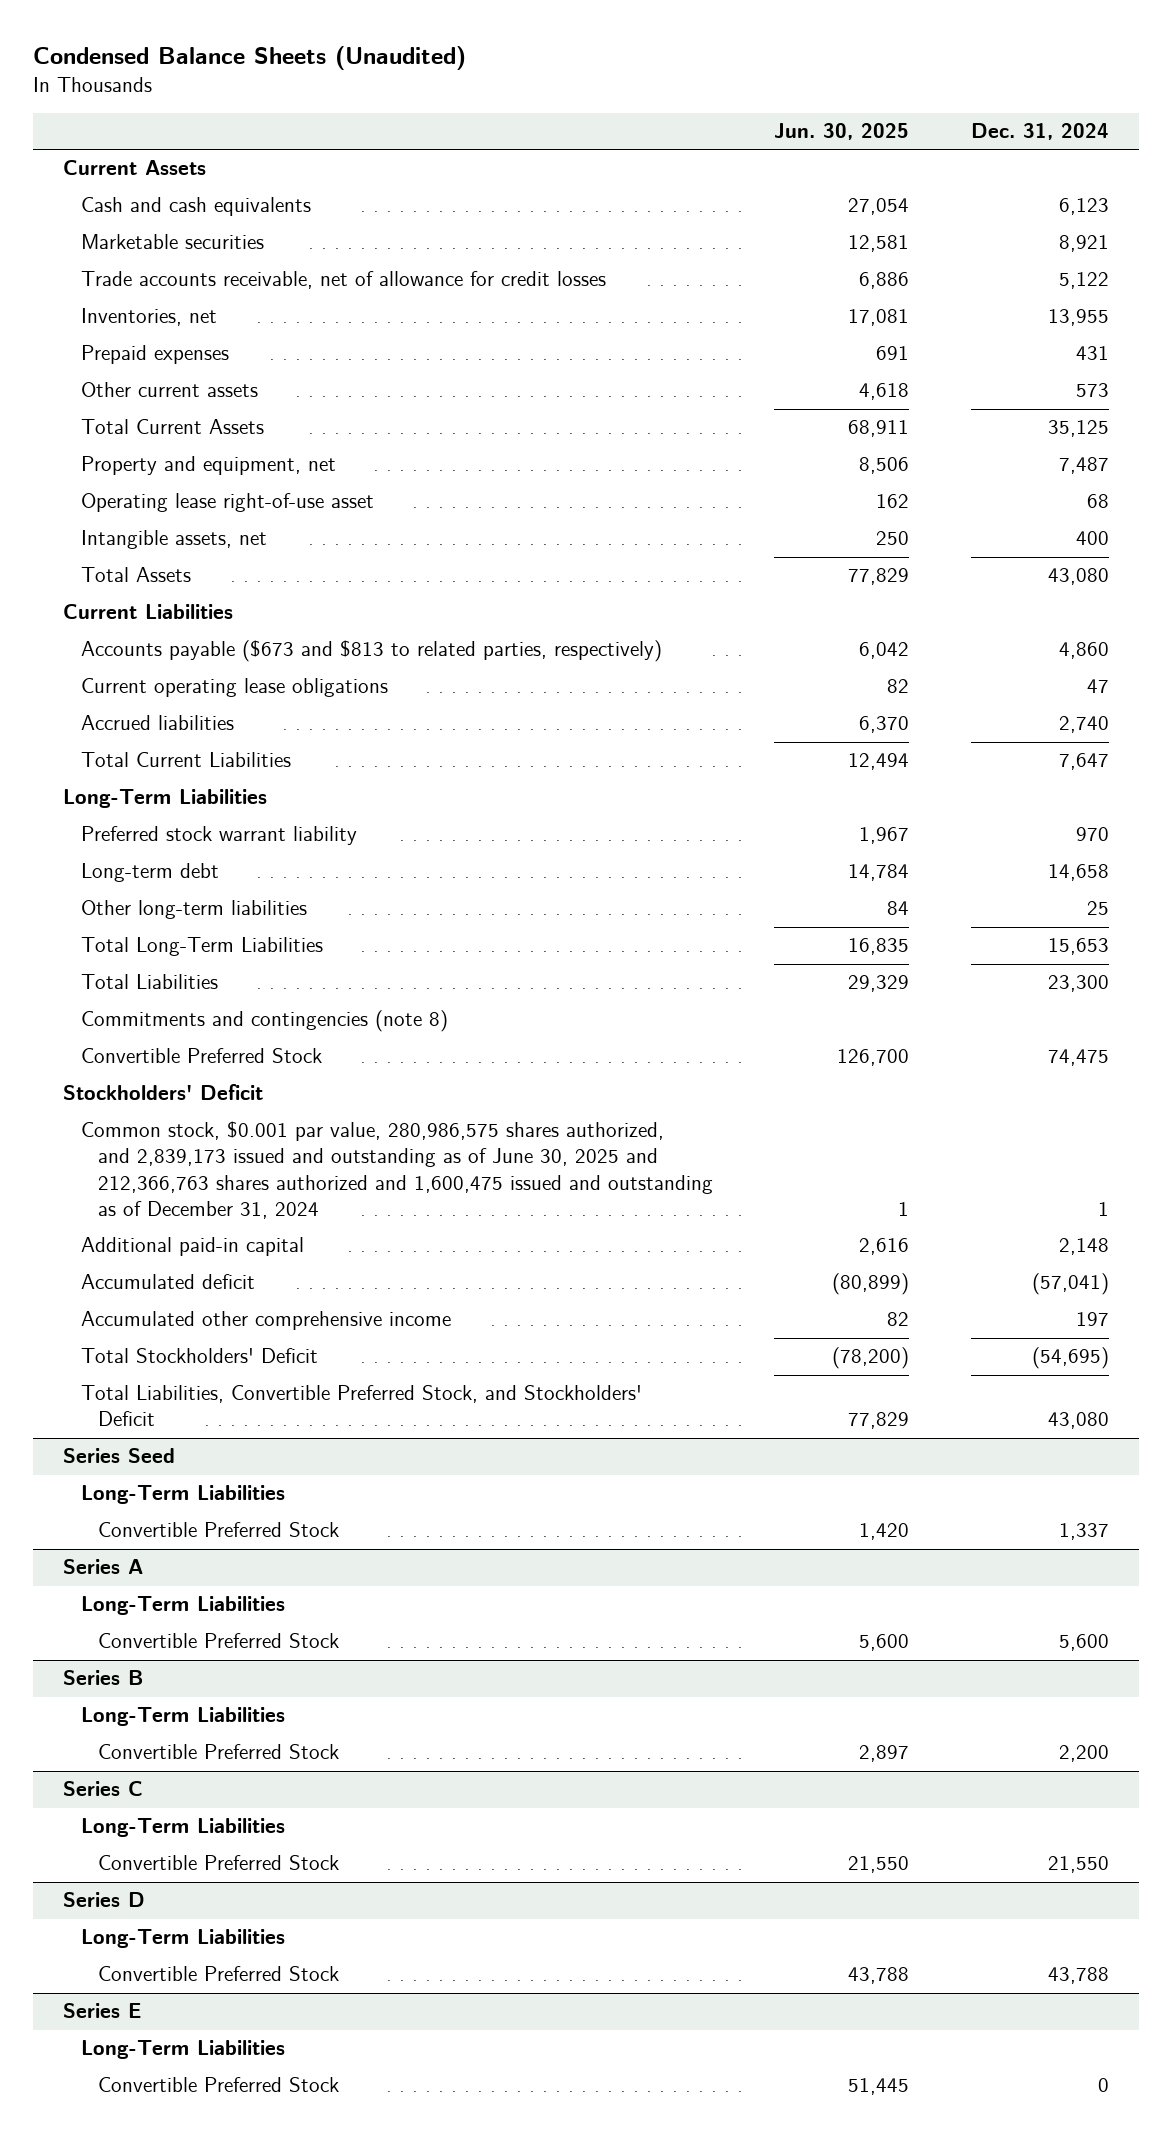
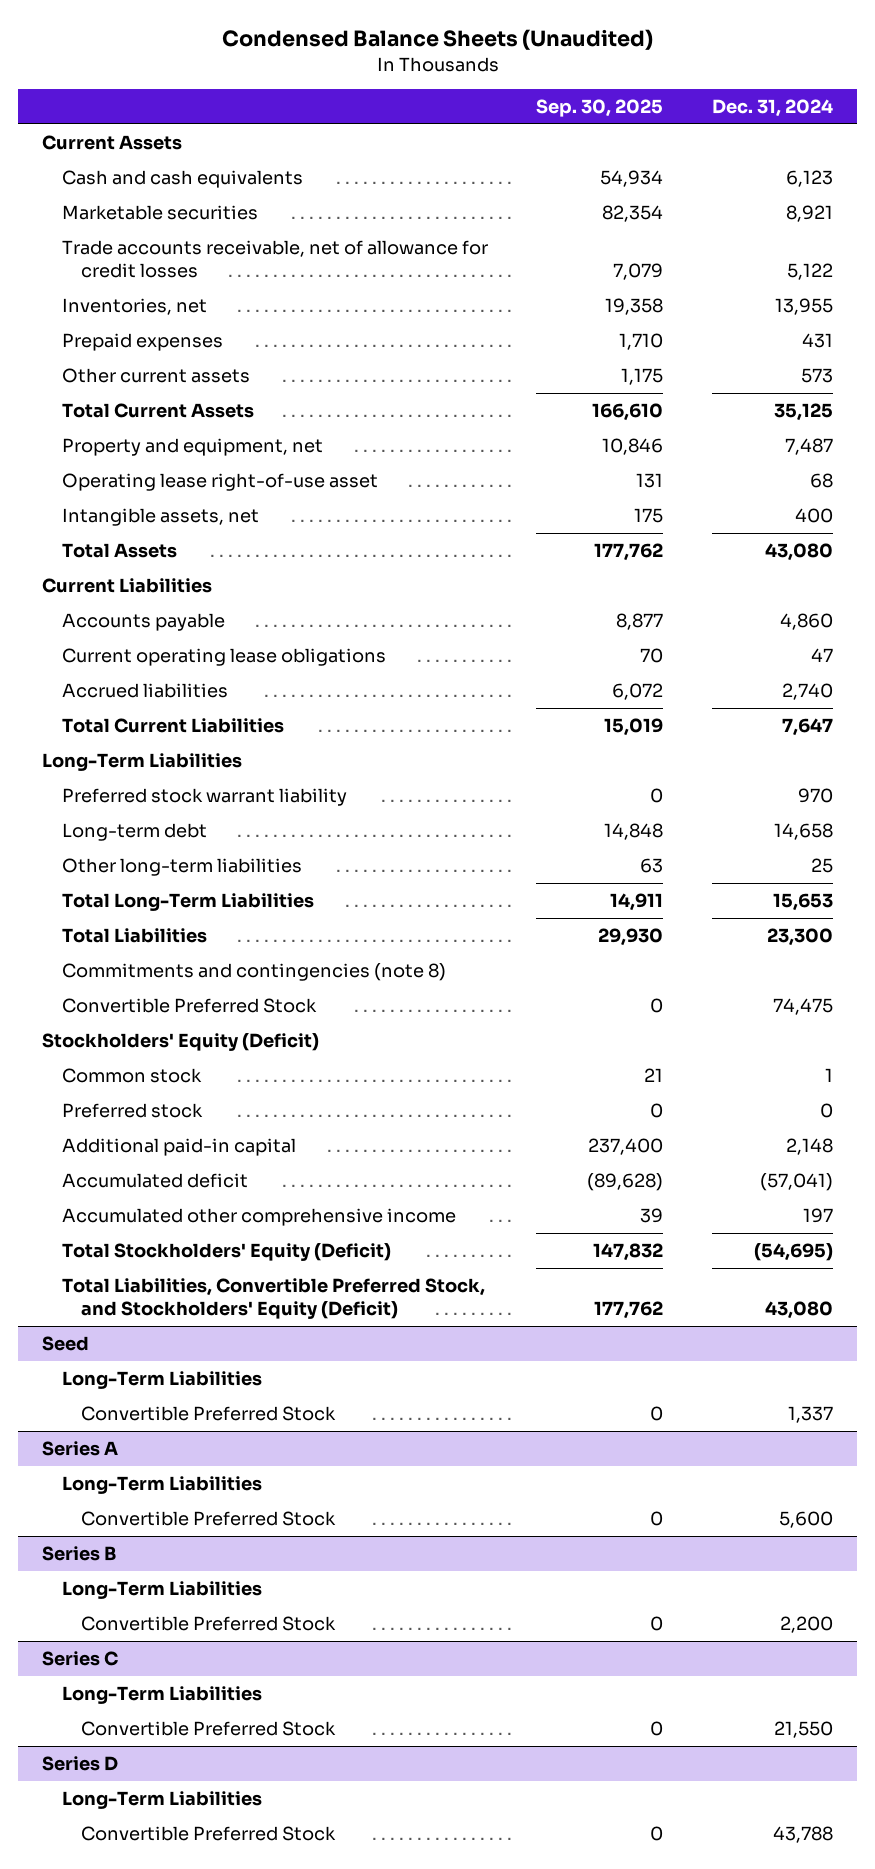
[774,123,910,141] Jun. 30, 2025 -> none
none -> [536,99,664,118] Sep. 30, 2025
[80,640,662,663] Accounts payable ($673 and $813 to related parties, respectively) -> [61,612,225,631] Accounts payable
[63,1084,264,1101] Stockholders' Deficit -> [42,1032,320,1051] Stockholders' Equity (Deficit)
[80,1121,713,1219] Common stock, $0.001 par value, 280,986,575 shares authorized, and 2,839,173 issued and outstanding as of June 30, 2025 and 212,366,763 shares authorized and 1,600,475 issued and outstanding as of December 31, 2024 -> [61,1067,202,1083] Common stock
none -> [61,1102,203,1118] Preferred stock
[80,1348,318,1364] Total Stockholders' Deficit -> [61,1242,391,1261] Total Stockholders' Equity (Deficit)
[80,1385,642,1427] Total Liabilities, Convertible Preferred Stock, and Stockholders' Deficit -> [61,1277,485,1320] Total Liabilities, Convertible Preferred Stock, and Stockholders' Equity (Deficit)
[63,1448,176,1464] Series Seed -> [42,1335,90,1351] Seed
[63,2003,142,2019] Series E -> none
[80,2040,285,2060] Long-Term Liabilities -> none
[97,2077,339,2093] Convertible Preferred Stock -> none

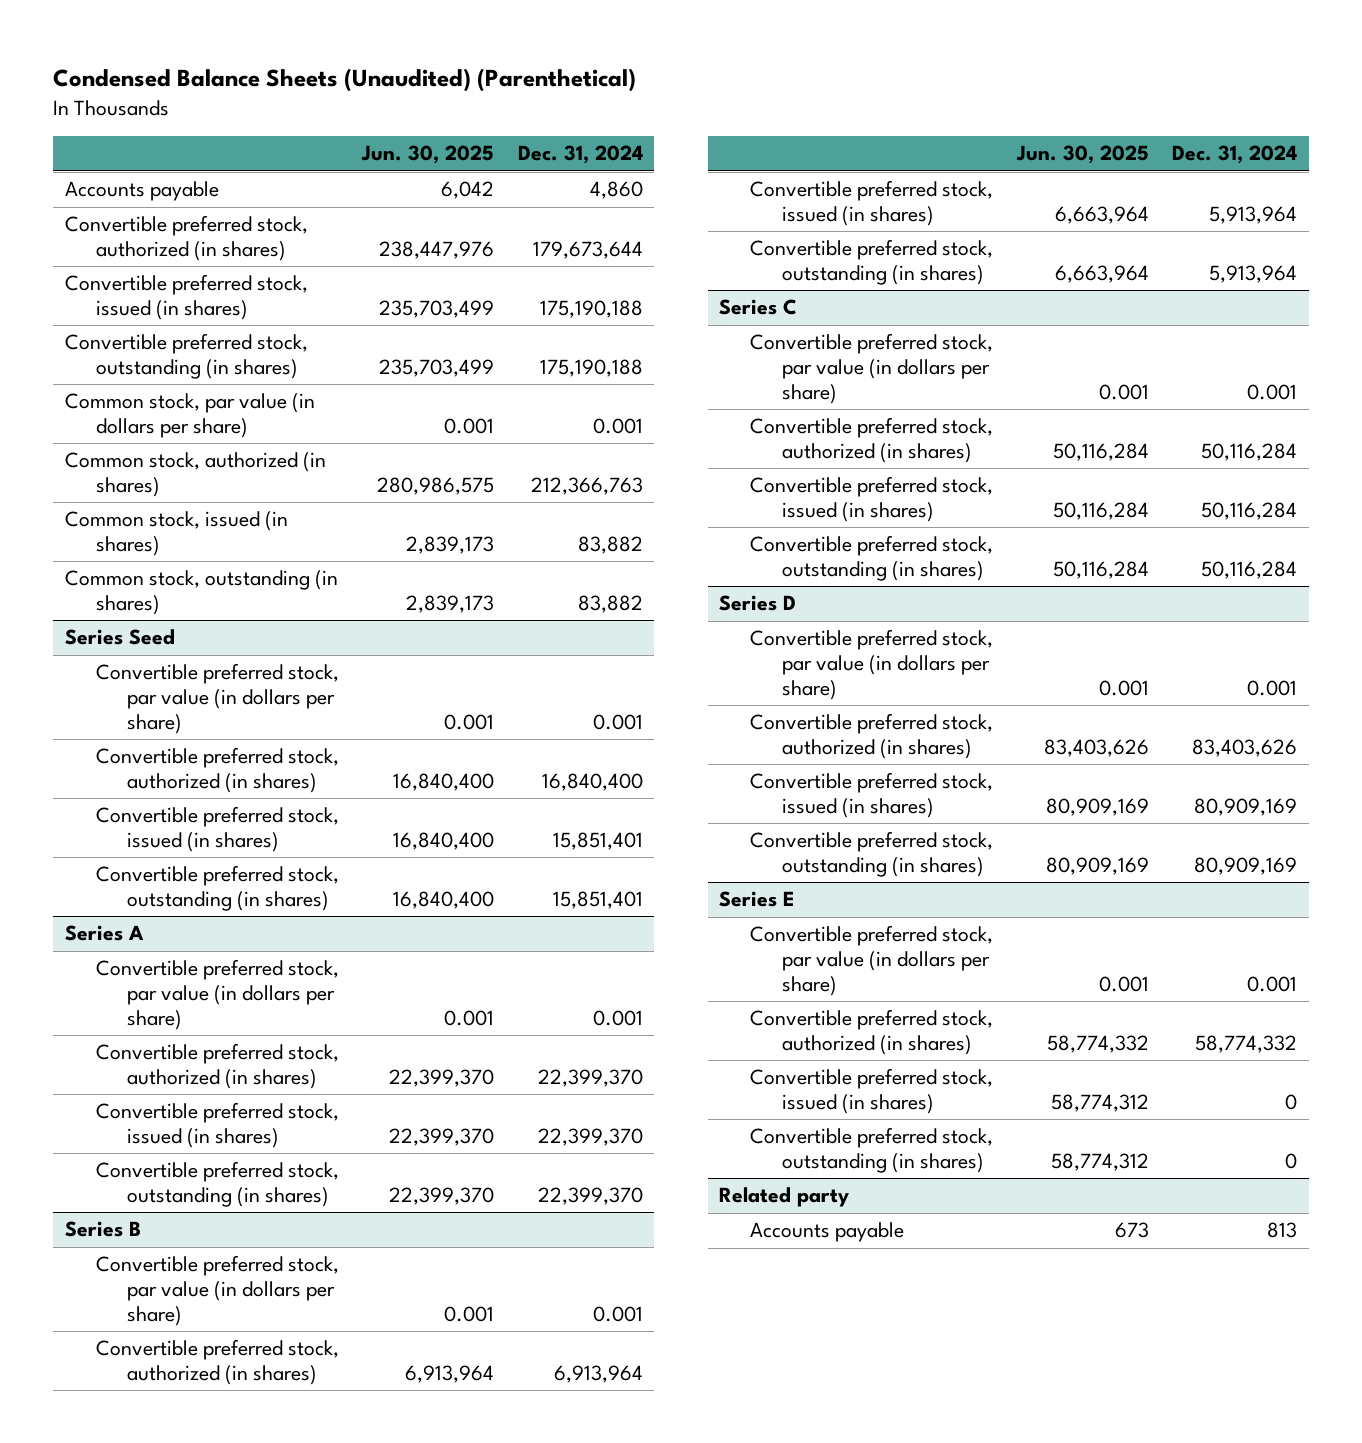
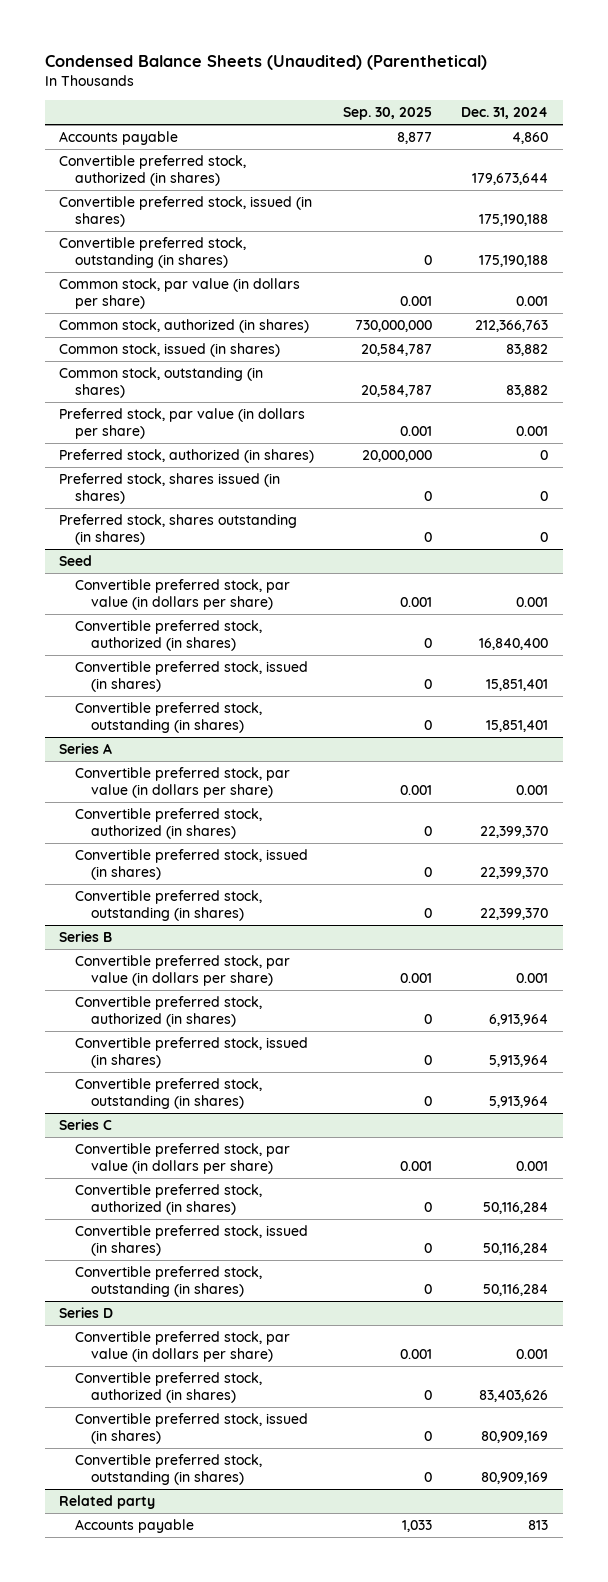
[361,145,495,165] Jun. 30, 2025 -> none
none -> [343,107,433,121] Sep. 30, 2025
none -> [59,408,306,439] Preferred stock, par value (in dollars per share)
none -> [59,449,315,464] Preferred stock, authorized (in shares)
none -> [59,473,281,504] Preferred stock, shares issued (in shares)
none -> [59,514,298,545] Preferred stock, shares outstanding (in shares)
[64,629,175,646] Series Seed -> [59,555,93,567] Seed
[719,891,795,908] Series E -> none
[750,925,994,996] Convertible preferred stock, par value (in dollars per share) -> none
[750,1009,994,1056] Convertible preferred stock, authorized (in shares) -> none
[750,1068,994,1115] Convertible preferred stock, issued (in shares) -> none
[750,1127,994,1174] Convertible preferred stock, outstanding (in shares) -> none

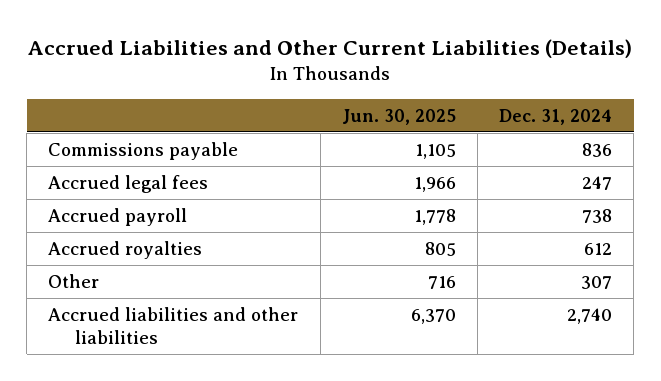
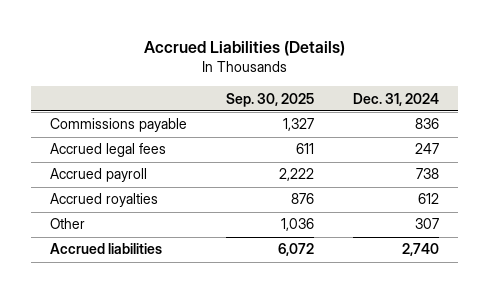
[28,39,633,59] Accrued Liabilities and Other Current Liabilities (Details) -> [143,40,345,56] Accrued Liabilities (Details)
[341,108,456,125] Jun. 30, 2025 -> none
none -> [226,92,315,107] Sep. 30, 2025
[48,306,299,345] Accrued liabilities and other liabilities -> [50,243,163,255] Accrued liabilities

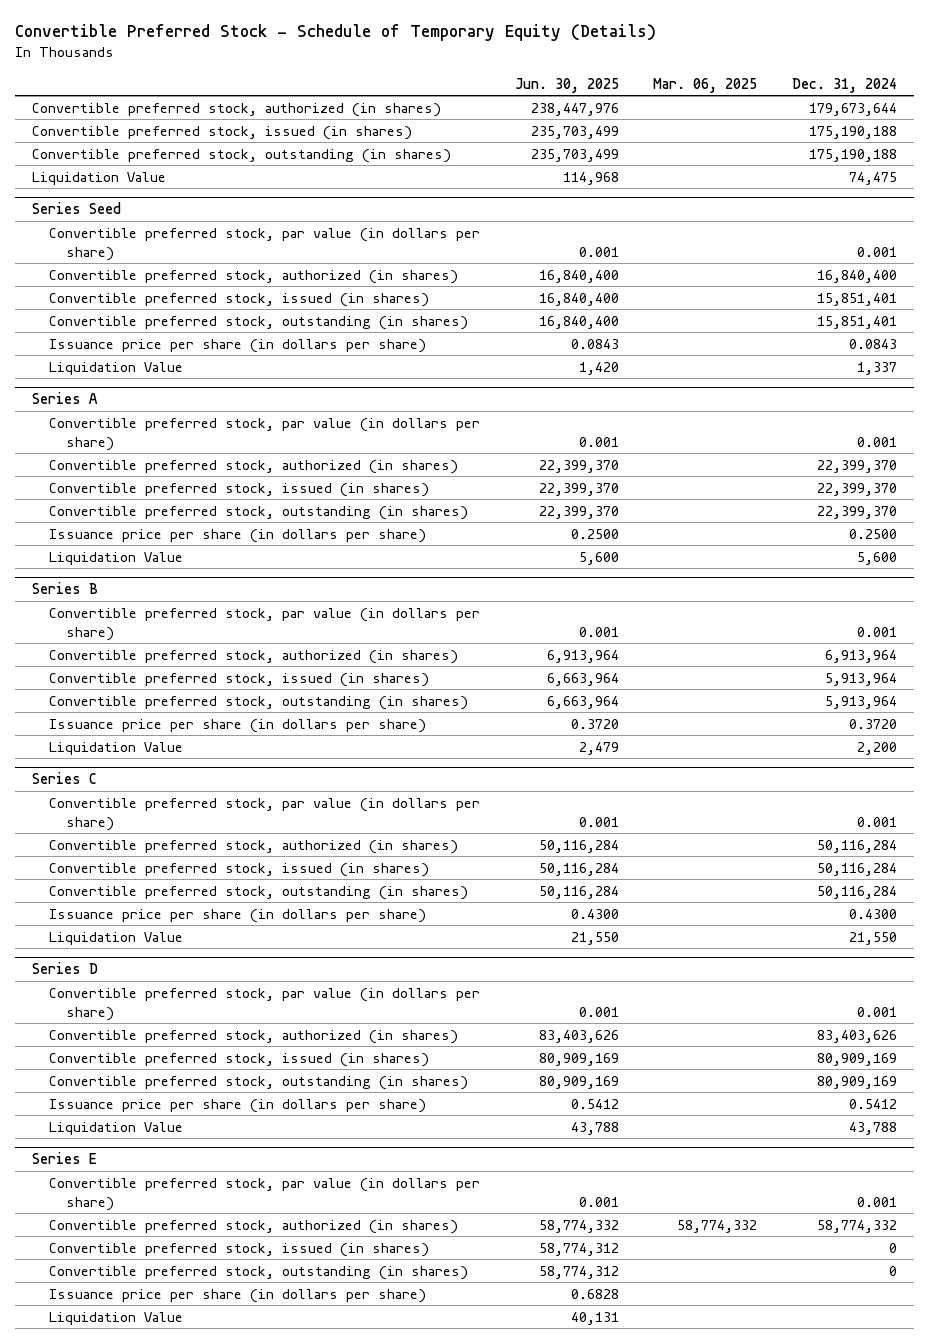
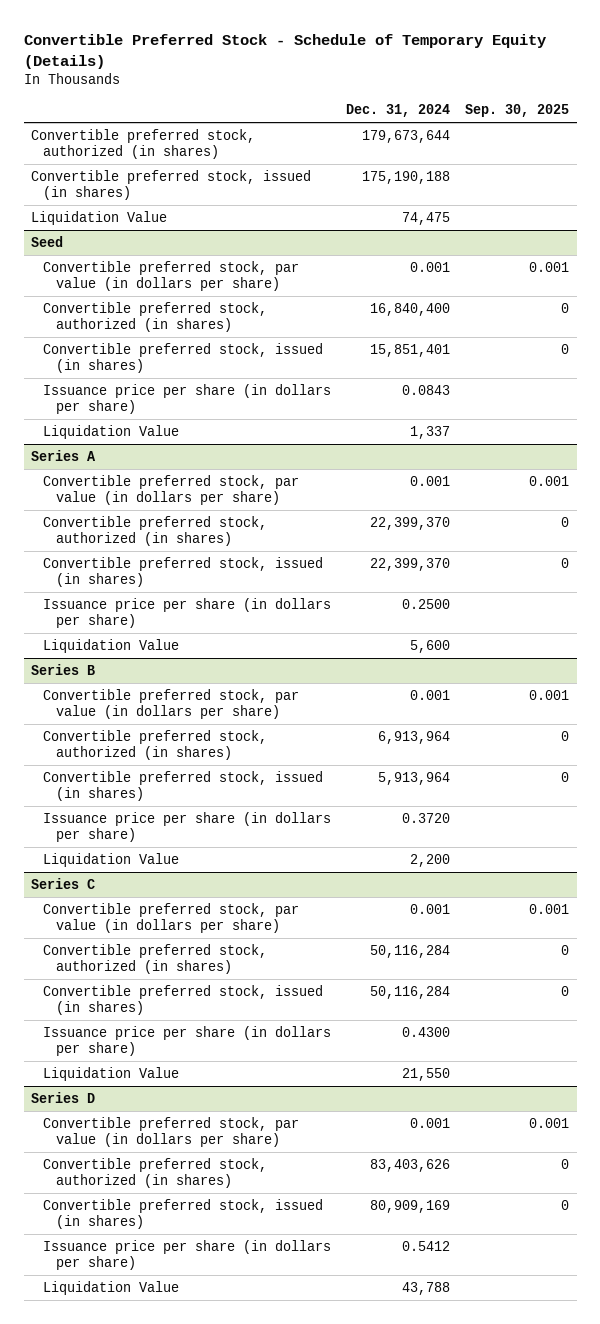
[514,77,619,93] Jun. 30, 2025 -> none
[653,77,758,93] Mar. 06, 2025 -> none
none -> [465,104,570,118] Sep. 30, 2025
[31,148,451,163] Convertible preferred stock, outstanding (in shares) -> none
[31,202,121,215] Series Seed -> [31,236,64,248] Seed
[48,315,468,330] Convertible preferred stock, outstanding (in shares) -> none
[48,505,468,520] Convertible preferred stock, outstanding (in shares) -> none
[48,695,468,710] Convertible preferred stock, outstanding (in shares) -> none
[48,885,468,900] Convertible preferred stock, outstanding (in shares) -> none
[48,1075,468,1090] Convertible preferred stock, outstanding (in shares) -> none
[31,1152,97,1165] Series E -> none
[48,1177,480,1211] Convertible preferred stock, par value (in dollars per share) -> none
[48,1219,458,1234] Convertible preferred stock, authorized (in shares) -> none
[48,1242,429,1257] Convertible preferred stock, issued (in shares) -> none
[48,1265,468,1280] Convertible preferred stock, outstanding (in shares) -> none
[48,1288,426,1303] Issuance price per share (in dollars per share) -> none
[48,1311,183,1325] Liquidation Value -> none

